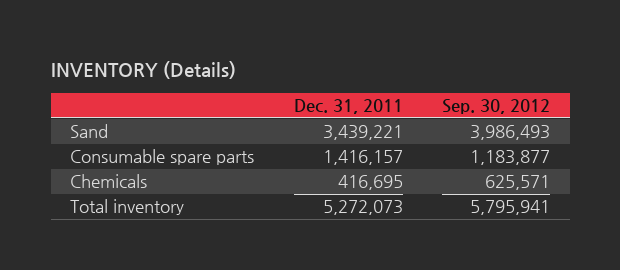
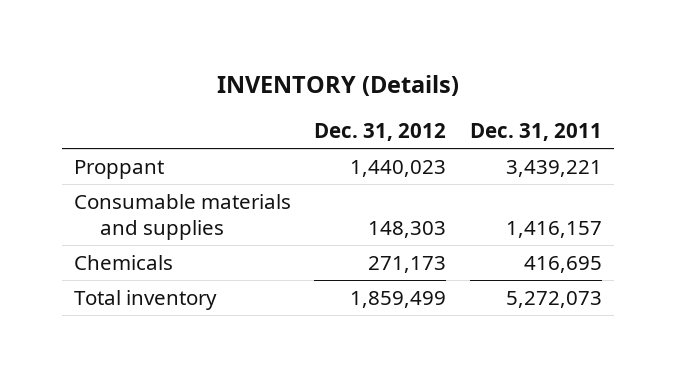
[441,99,550,115] Sep. 30, 2012 -> none
none -> [314,123,447,142] Dec. 31, 2012
[70,124,109,139] Sand -> [73,159,164,179] Proppant
[70,149,255,166] Consumable spare parts -> [73,193,291,240] Consumable materials and supplies

